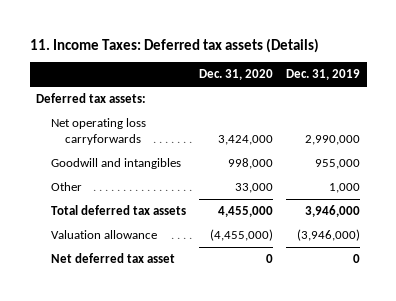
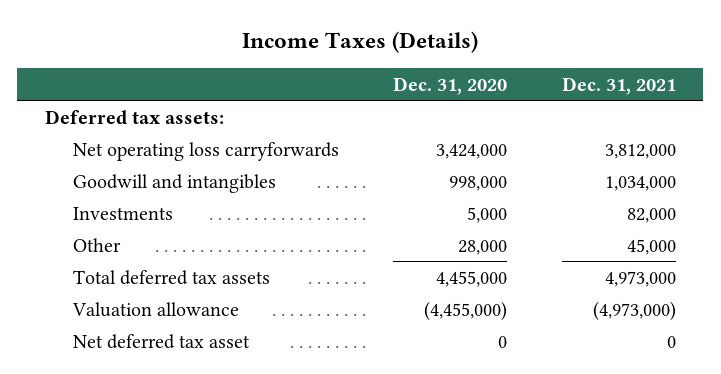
[29,37,319,53] 11. Income Taxes: Deferred tax assets (Details) -> [242,31,479,54] Income Taxes (Details)
[285,69,360,81] Dec. 31, 2019 -> none
none -> [561,76,676,95] Dec. 31, 2021
none -> [72,206,173,220] Investments
[234,182,273,193] 33,000 -> [458,239,508,255] 28,000

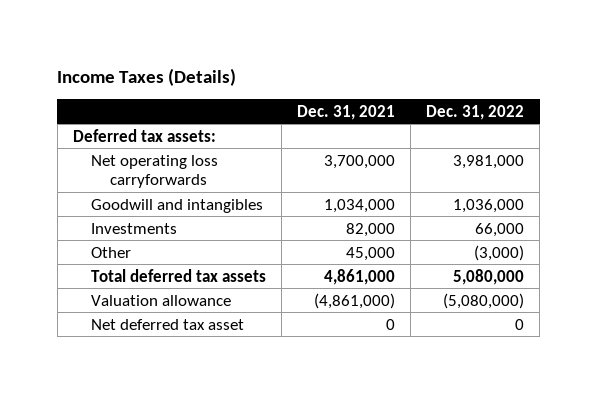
[393,76,508,95] Dec. 31, 2020 -> none
none -> [426,104,525,120] Dec. 31, 2022
[604,143,676,159] 3,812,000 -> [324,154,396,169] 3,700,000
[604,270,676,287] 4,973,000 -> [324,268,396,285] 4,861,000
[592,300,676,321] (4,973,000) -> [314,292,396,309] (4,861,000)

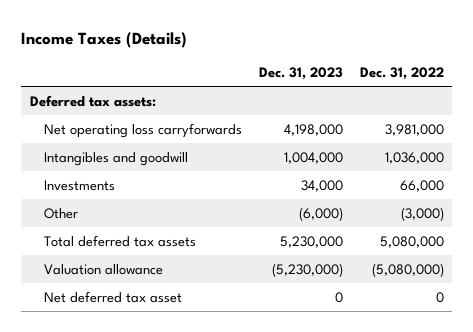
[297,104,396,120] Dec. 31, 2021 -> none
none -> [258,67,343,81] Dec. 31, 2023
[91,198,264,213] Goodwill and intangibles -> [43,151,188,166] Intangibles and goodwill

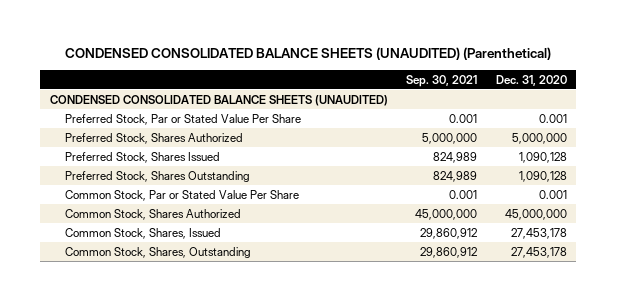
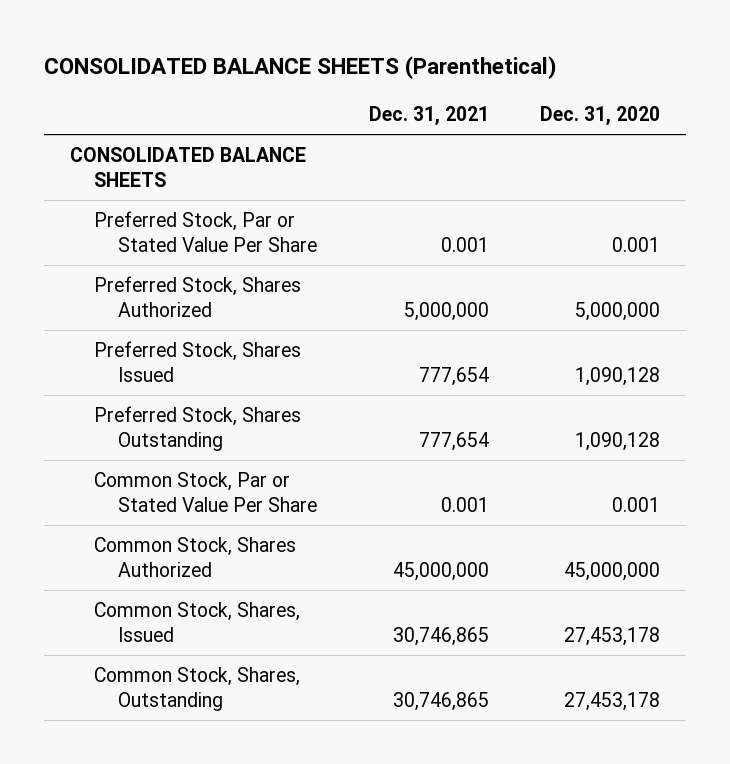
[65,47,552,61] CONDENSED CONSOLIDATED BALANCE SHEETS (UNAUDITED) (Parenthetical) -> [43,56,556,80] CONSOLIDATED BALANCE SHEETS (Parenthetical)
[406,74,478,87] Sep. 30, 2021 -> none
none -> [368,105,489,126] Dec. 31, 2021
[49,94,388,106] CONDENSED CONSOLIDATED BALANCE SHEETS (UNAUDITED) -> [69,147,306,187] CONSOLIDATED BALANCE SHEETS

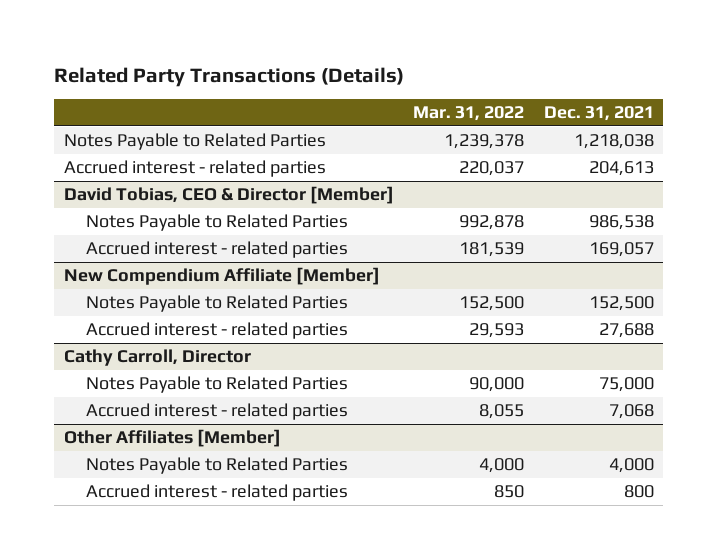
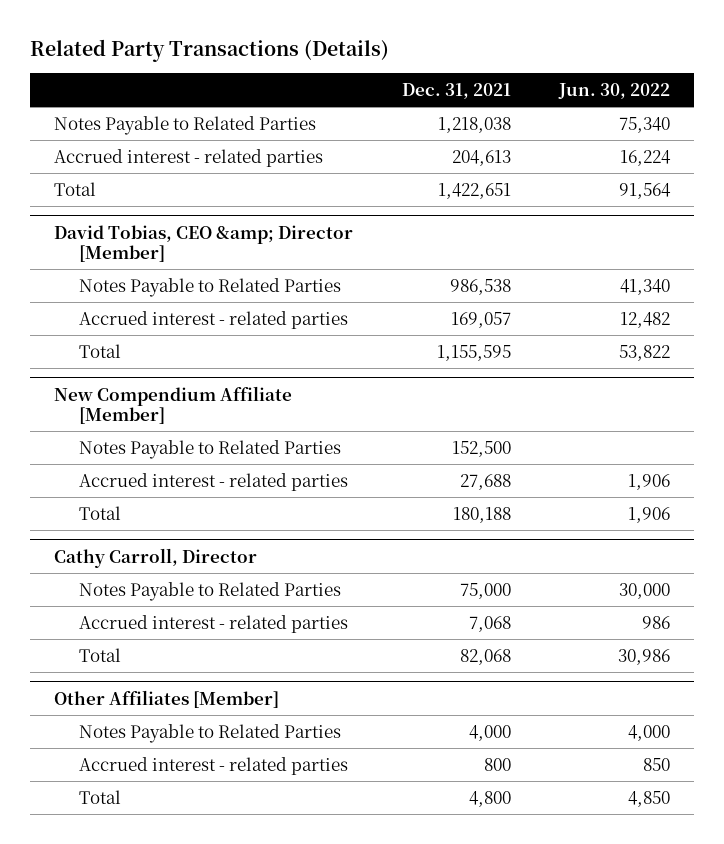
[413,106,525,122] Mar. 31, 2022 -> none
none -> [558,82,671,99] Jun. 30, 2022
none -> [54,181,97,196] Total
[63,186,394,205] David Tobias, CEO & Director [Member] -> [54,224,354,262] David Tobias, CEO &amp; Director [Member]
none -> [79,343,122,358] Total
none -> [79,505,122,520] Total
none -> [79,647,122,662] Total
none -> [79,789,122,804] Total

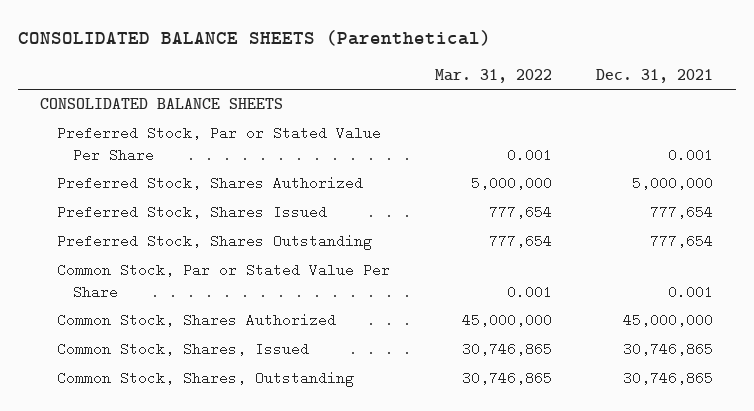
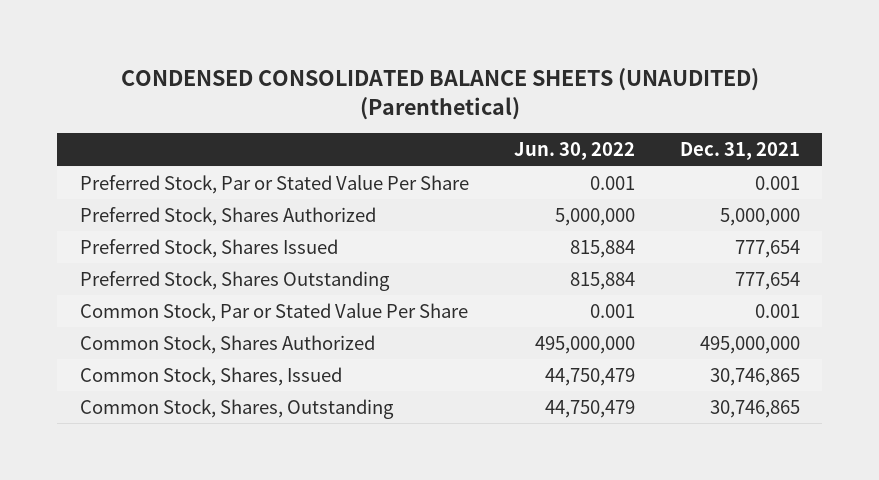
[17,29,491,46] CONSOLIDATED BALANCE SHEETS (Parenthetical) -> [120,67,759,120] CONDENSED CONSOLIDATED BALANCE SHEETS (UNAUDITED) (Parenthetical)
[434,69,552,84] Mar. 31, 2022 -> none
none -> [513,142,635,161] Jun. 30, 2022
[40,98,284,110] CONSOLIDATED BALANCE SHEETS -> none
[623,313,714,328] 45,000,000 -> [699,335,800,354] 495,000,000

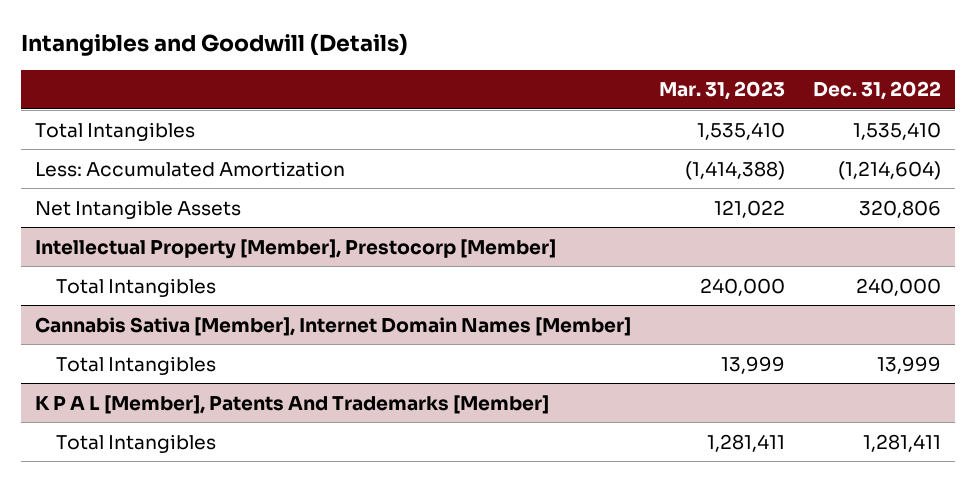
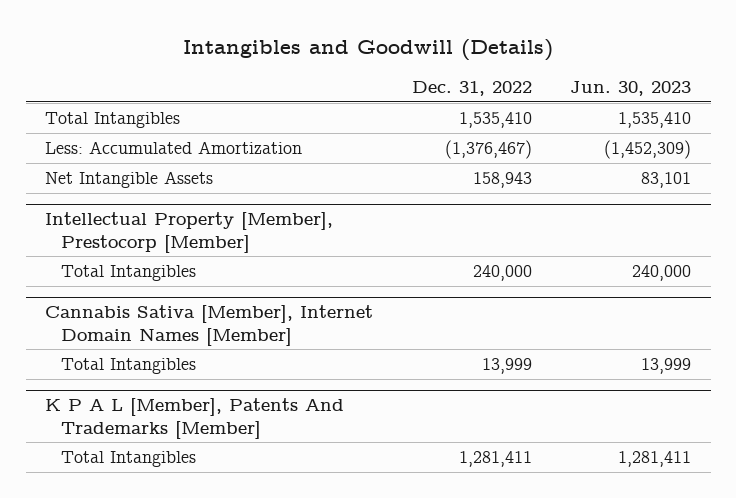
[659,81,786,101] Mar. 31, 2023 -> none
none -> [570,81,692,97] Jun. 30, 2023
[838,160,942,180] (1,214,604) -> [444,140,532,160] (1,376,467)
[859,199,942,218] 320,806 -> [472,172,532,189] 158,943

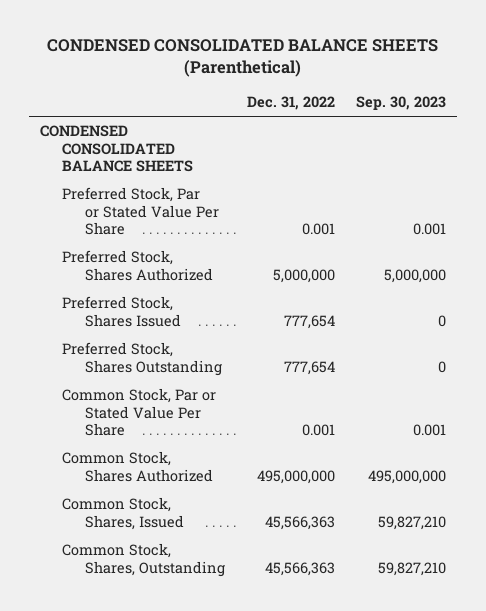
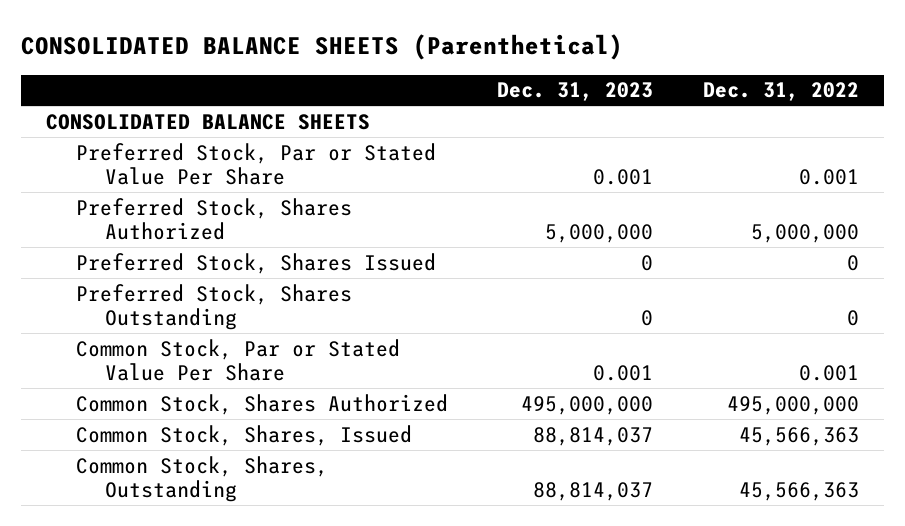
[47,39,439,78] CONDENSED CONSOLIDATED BALANCE SHEETS (Parenthetical) -> [21,33,624,60] CONSOLIDATED BALANCE SHEETS (Parenthetical)
[356,96,447,111] Sep. 30, 2023 -> none
none -> [497,82,654,102] Dec. 31, 2023
[39,125,194,172] CONDENSED CONSOLIDATED BALANCE SHEETS -> [46,113,371,130] CONSOLIDATED BALANCE SHEETS
[283,314,335,329] 777,654 -> [847,254,860,271] 0
[283,360,335,375] 777,654 -> [847,310,860,327] 0

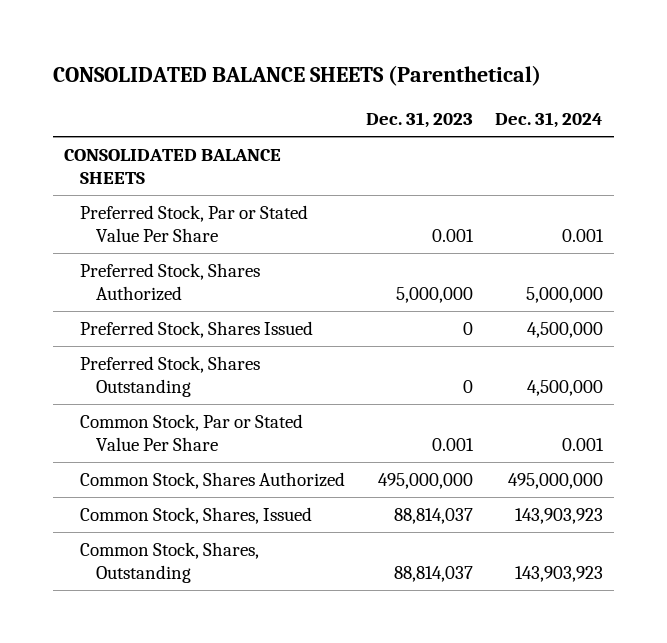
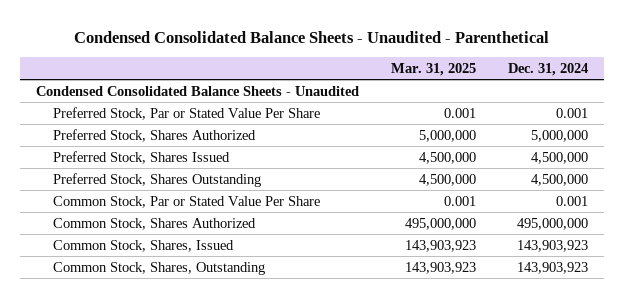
[52,65,541,87] CONSOLIDATED BALANCE SHEETS (Parenthetical) -> [74,30,550,43] Condensed Consolidated Balance Sheets - Unaudited - Parenthetical
[366,112,474,129] Dec. 31, 2023 -> none
none -> [391,62,477,76] Mar. 31, 2025
[63,148,281,185] CONSOLIDATED BALANCE SHEETS -> [36,85,360,96] Condensed Consolidated Balance Sheets - Unaudited

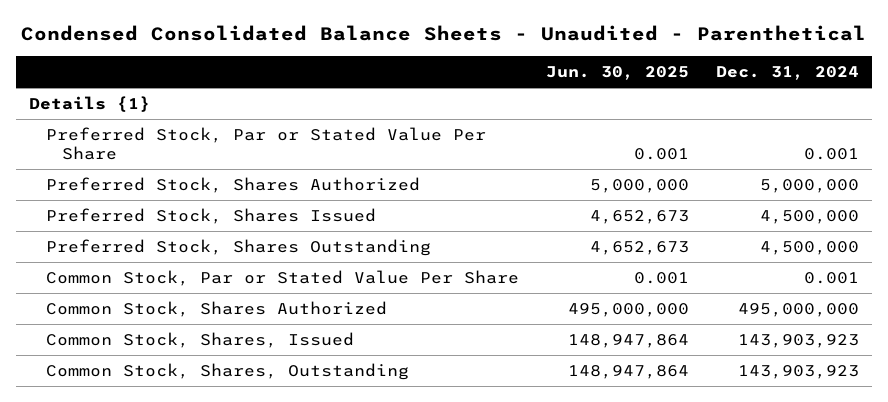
[391,62,477,76] Mar. 31, 2025 -> none
none -> [545,65,689,80] Jun. 30, 2025
[36,85,360,96] Condensed Consolidated Balance Sheets - Unaudited -> [29,96,151,113] Details {1}

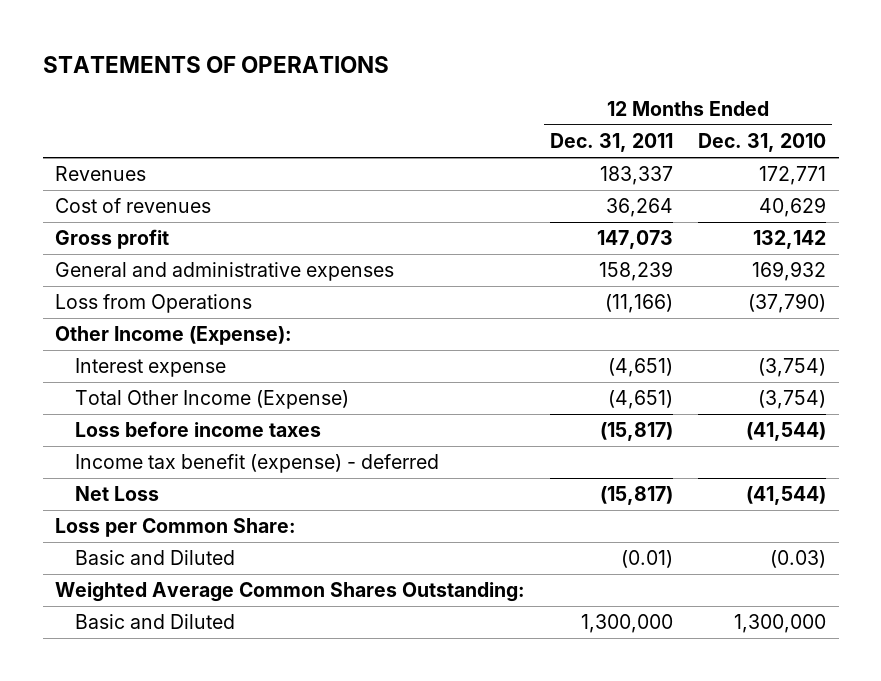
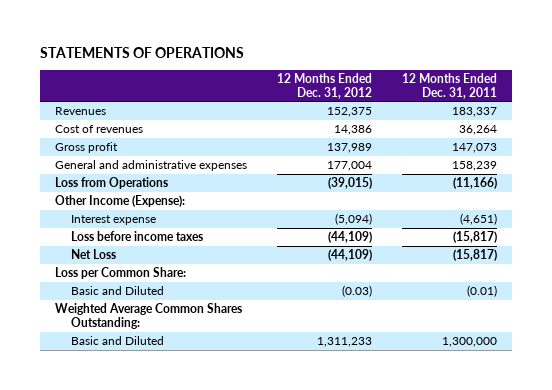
[698,133,827,153] Dec. 31, 2010 -> none
none -> [276,72,372,99] 12 Months Ended Dec. 31, 2012
[75,390,350,410] Total Other Income (Expense) -> none
[75,454,440,474] Income tax benefit (expense) - deferred -> none

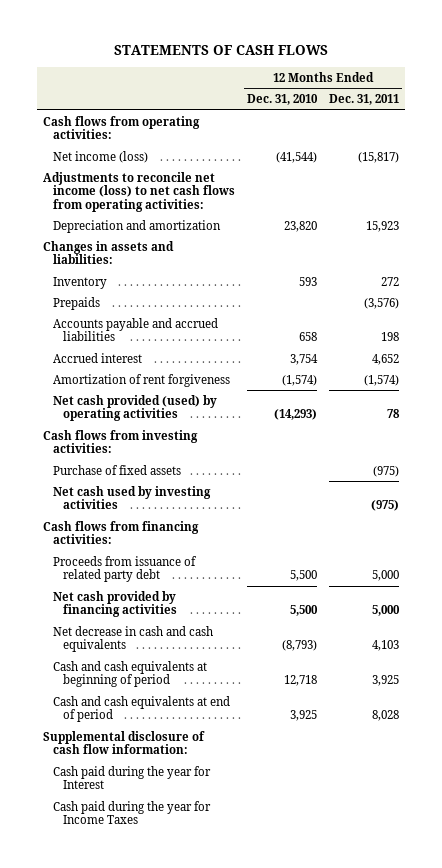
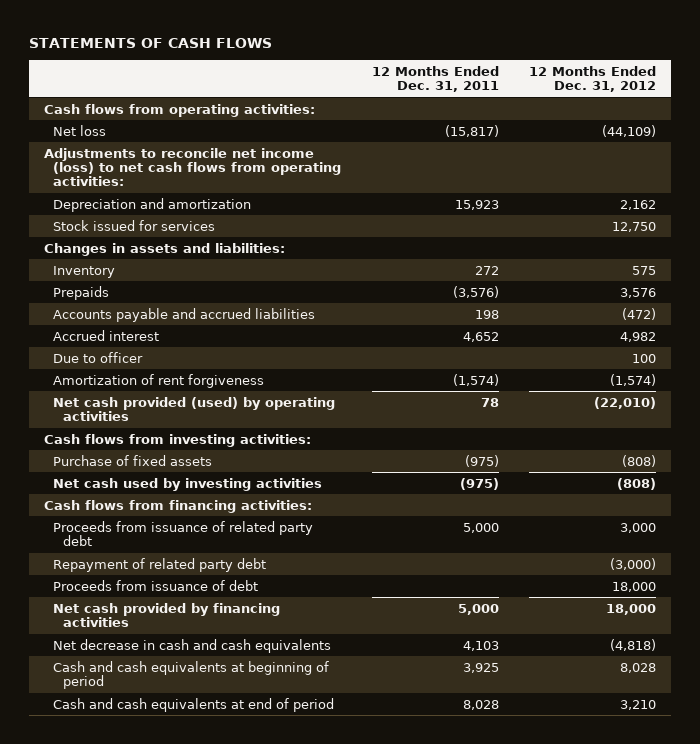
[247,94,319,106] Dec. 31, 2010 -> none
none -> [528,65,656,93] 12 Months Ended Dec. 31, 2012
[53,150,149,163] Net income (loss) -> [53,124,107,136] Net loss
none -> [53,219,216,231] Stock issued for services
none -> [53,351,144,363] Due to officer
none -> [53,557,267,572] Repayment of related party debt
none -> [53,579,259,591] Proceeds from issuance of debt
[43,730,206,755] Supplemental disclosure of cash flow information: -> none
[53,765,212,790] Cash paid during the year for Interest -> none
[53,800,212,825] Cash paid during the year for Income Taxes -> none

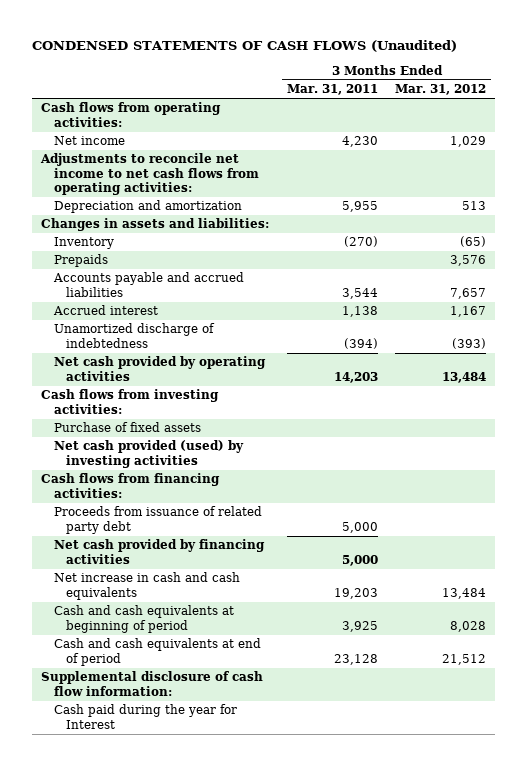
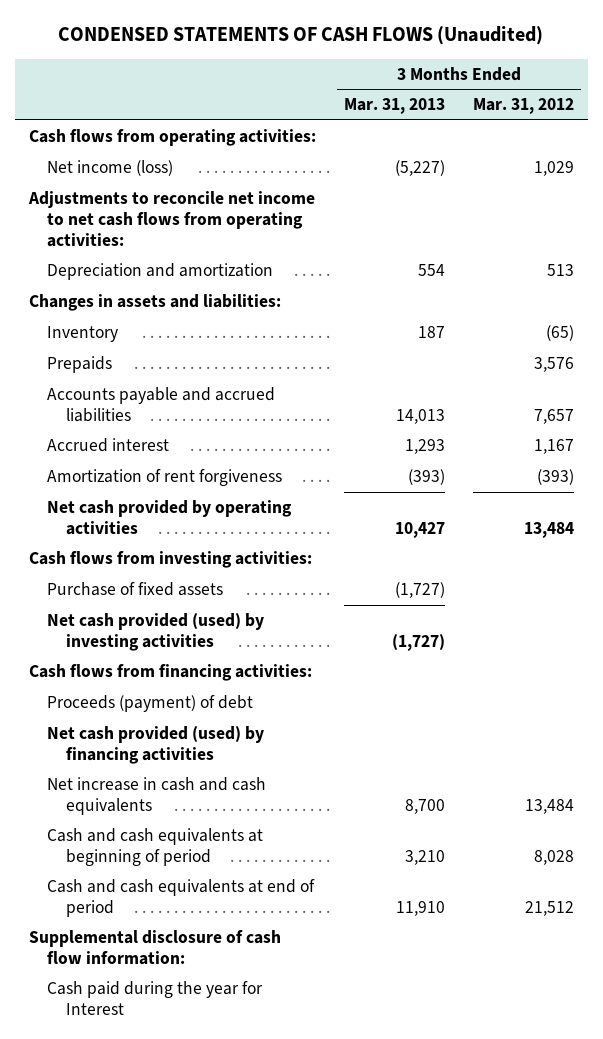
[286,84,378,96] Mar. 31, 2011 -> none
none -> [343,98,445,115] Mar. 31, 2013
[53,136,125,146] Net income -> [47,159,174,176] Net income (loss)
[53,323,215,348] Unamortized discharge of indebtedness -> [47,468,283,486] Amortization of rent forgiveness
[53,506,262,534] Proceeds from issuance of related party debt -> none
none -> [47,694,254,712] Proceeds (payment) of debt
[53,539,265,564] Net cash provided by financing activities -> [47,725,265,764] Net cash provided (used) by financing activities

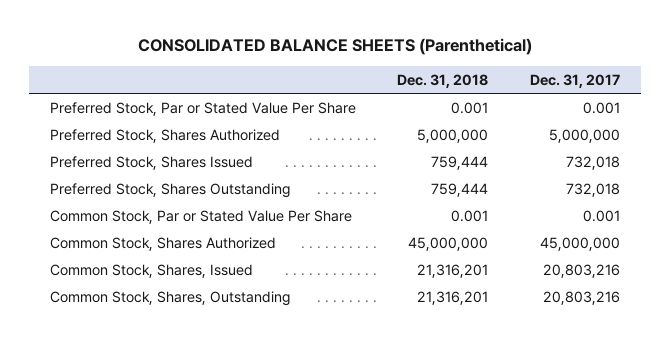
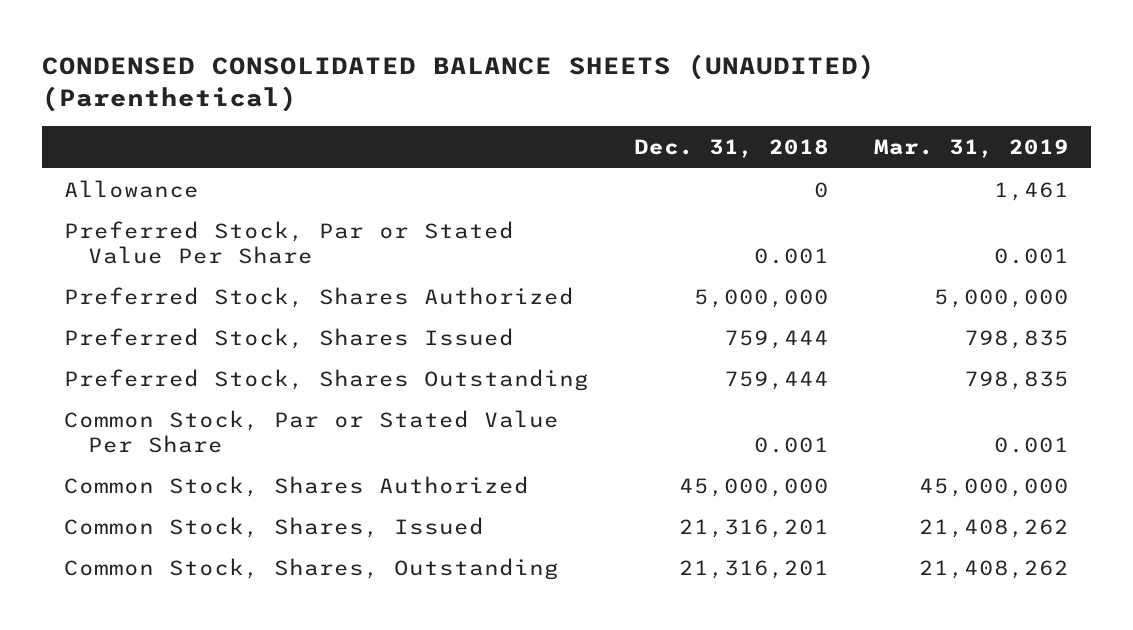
[137,38,532,56] CONSOLIDATED BALANCE SHEETS (Parenthetical) -> [41,53,875,112] CONDENSED CONSOLIDATED BALANCE SHEETS (UNAUDITED) (Parenthetical)
[529,73,620,88] Dec. 31, 2017 -> none
none -> [873,139,1069,159] Mar. 31, 2019
none -> [63,179,199,198] Allowance

